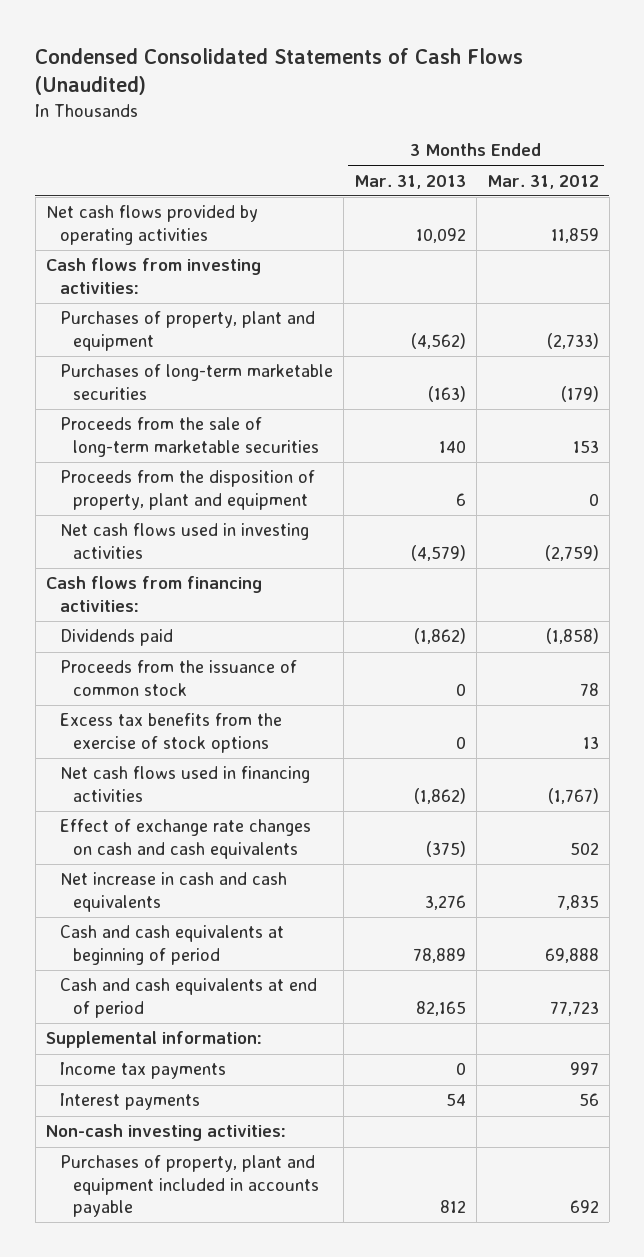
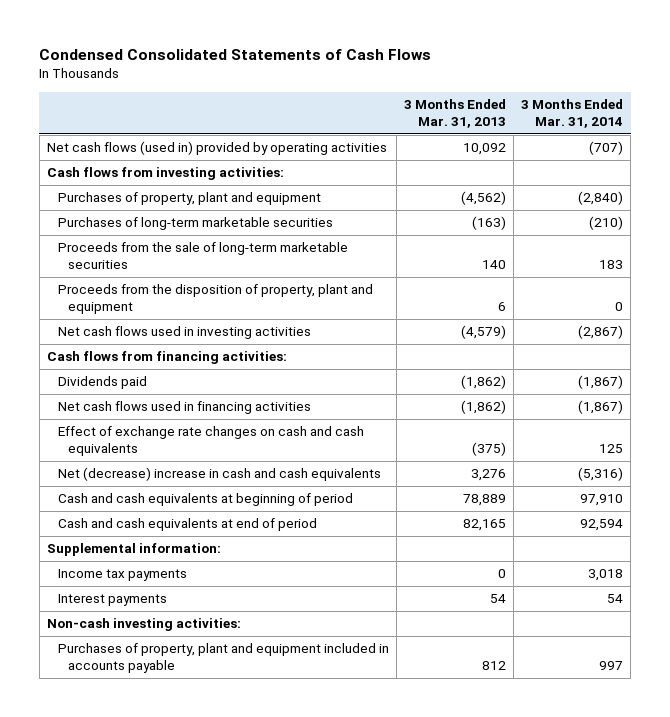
[35,47,524,95] Condensed Consolidated Statements of Cash Flows (Unaudited) -> [39,49,432,61] Condensed Consolidated Statements of Cash Flows
[486,174,599,189] Mar. 31, 2012 -> none
none -> [521,99,624,128] 3 Months Ended Mar. 31, 2014
[45,205,258,245] Net cash flows provided by operating activities -> [47,141,388,156] Net cash flows (used in) provided by operating activities
[59,660,297,696] Proceeds from the issuance of common stock -> none
[59,713,282,753] Excess tax benefits from the exercise of stock options -> none
[59,872,287,912] Net increase in cash and cash equivalents -> [57,467,381,482] Net (decrease) increase in cash and cash equivalents

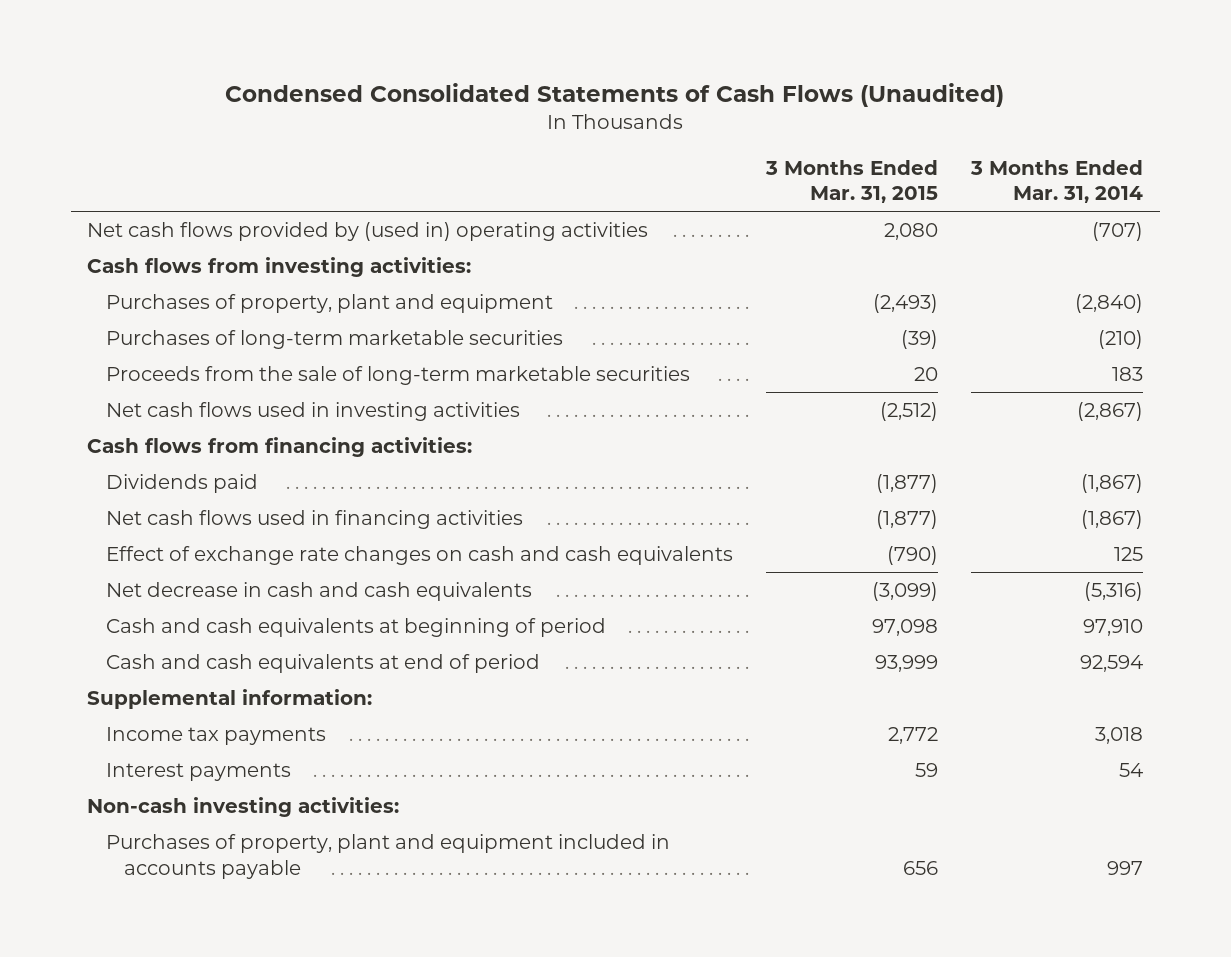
[39,49,432,61] Condensed Consolidated Statements of Cash Flows -> [225,82,1005,107] Condensed Consolidated Statements of Cash Flows (Unaudited)
[403,99,506,128] 3 Months Ended Mar. 31, 2013 -> none
none -> [765,159,939,204] 3 Months Ended Mar. 31, 2015
[47,141,388,156] Net cash flows (used in) provided by operating activities -> [87,222,649,242] Net cash flows provided by (used in) operating activities
[57,284,373,315] Proceeds from the disposition of property, plant and equipment -> none
[57,467,381,482] Net (decrease) increase in cash and cash equivalents -> [105,582,532,602] Net decrease in cash and cash equivalents

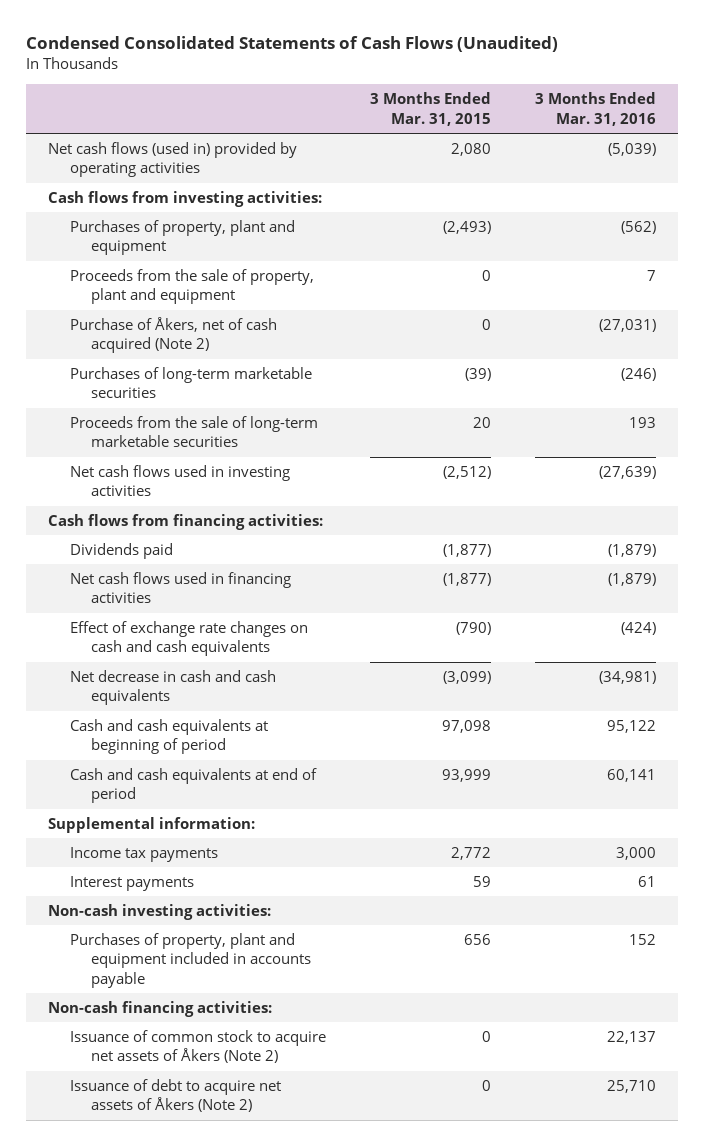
[970,159,1144,204] 3 Months Ended Mar. 31, 2014 -> none
none -> [535,92,657,126] 3 Months Ended Mar. 31, 2016
[87,222,649,242] Net cash flows provided by (used in) operating activities -> [48,142,298,178] Net cash flows (used in) provided by operating activities
none -> [69,269,314,305] Proceeds from the sale of property, plant and equipment
none -> [69,317,277,354] Purchase of Åkers, net of cash acquired (Note 2)
none -> [48,1001,273,1018] Non-cash financing activities:
none -> [69,1030,326,1064] Issuance of common stock to acquire net assets of Åkers (Note 2)
none -> [69,1079,281,1113] Issuance of debt to acquire net assets of Åkers (Note 2)

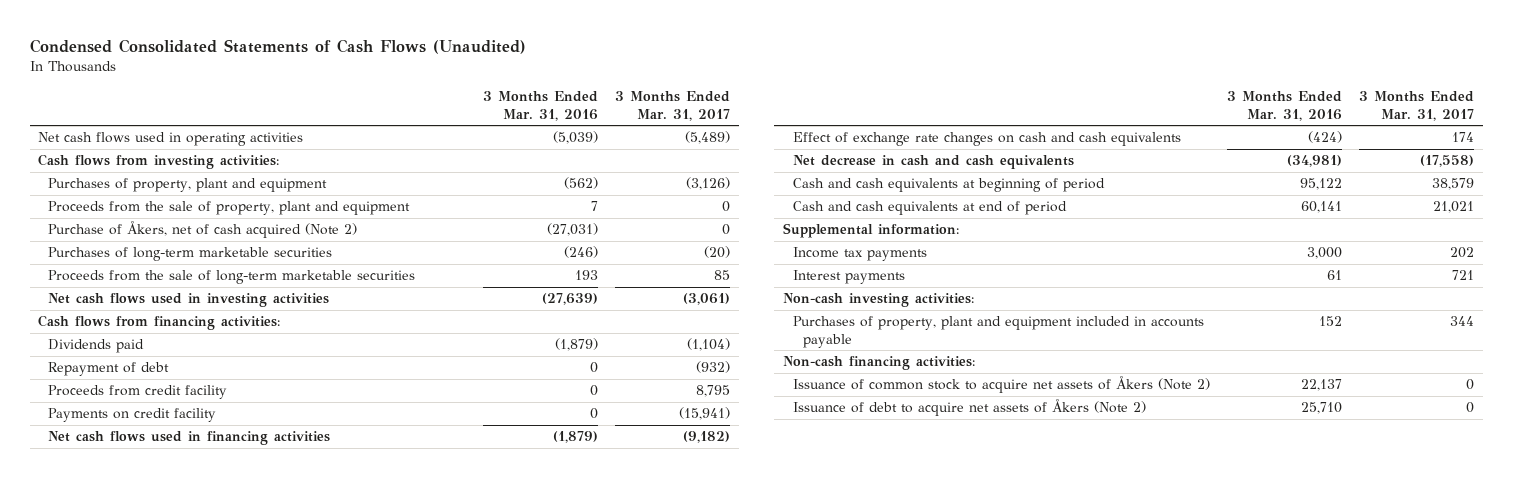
[369,92,491,126] 3 Months Ended Mar. 31, 2015 -> none
none -> [614,91,730,121] 3 Months Ended Mar. 31, 2017
[48,142,298,178] Net cash flows (used in) provided by operating activities -> [38,132,304,147] Net cash flows used in operating activities
none -> [48,362,170,377] Repayment of debt
none -> [48,385,228,400] Proceeds from credit facility
none -> [48,408,217,423] Payments on credit facility

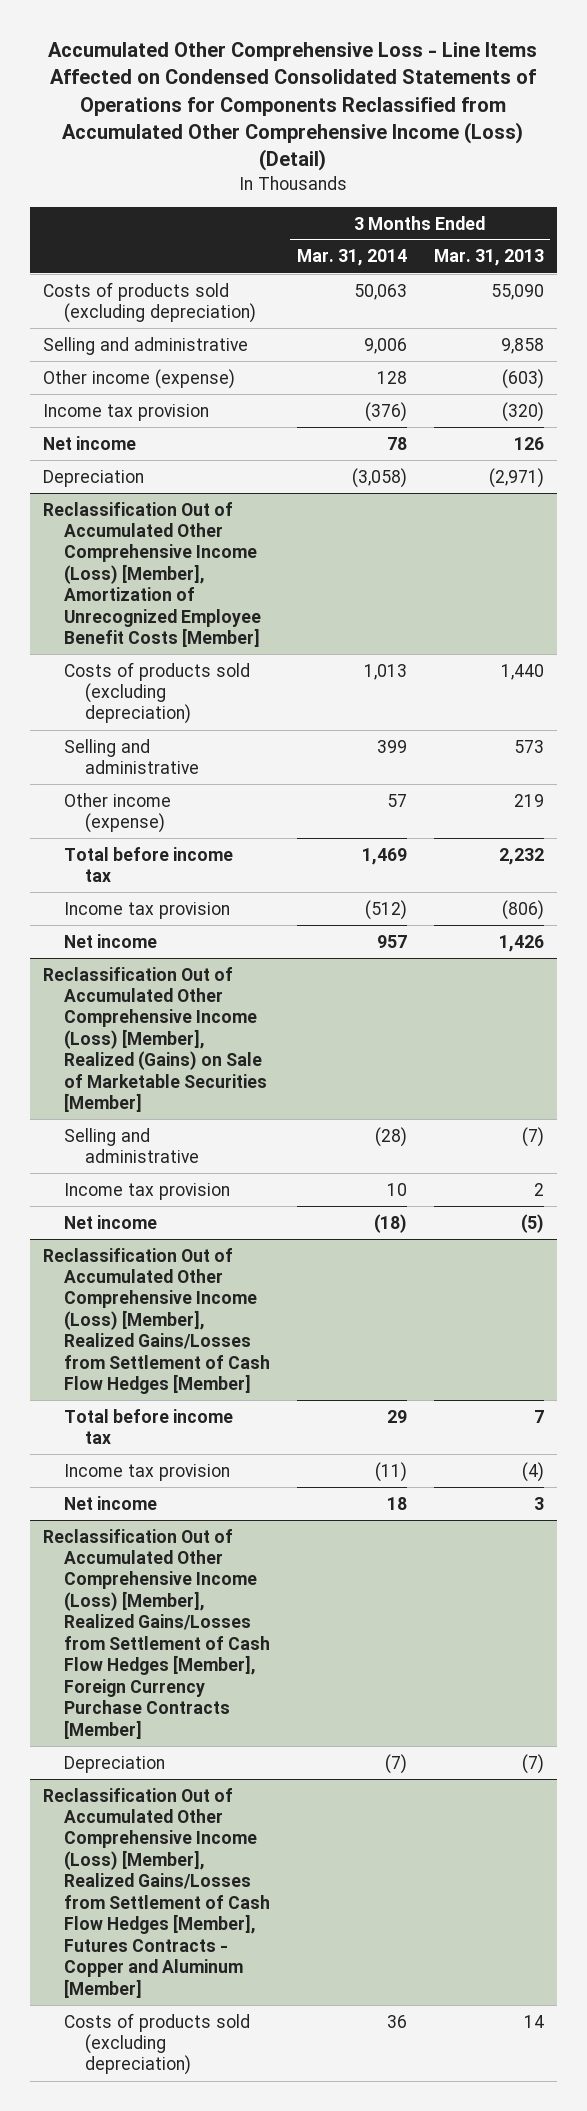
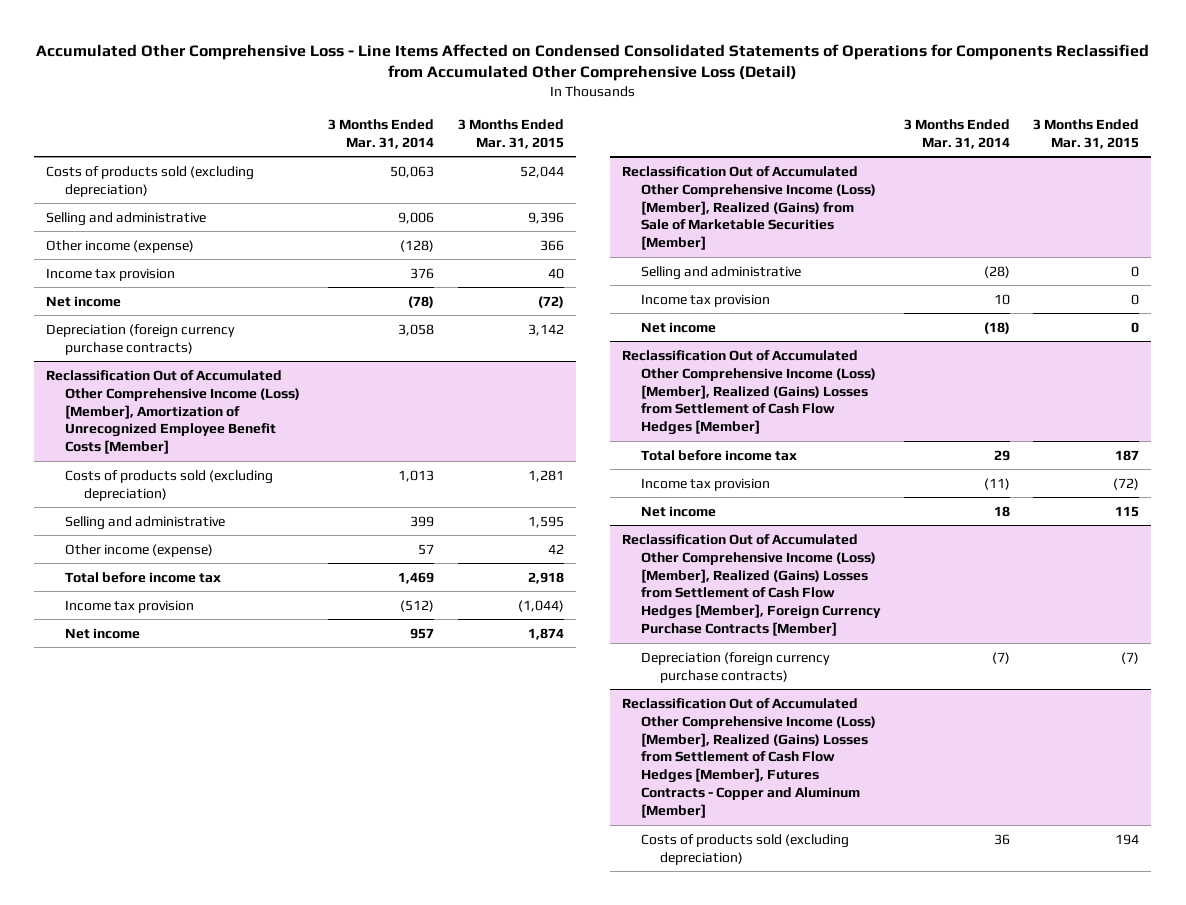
[48,42,538,171] Accumulated Other Comprehensive Loss - Line Items Affected on Condensed Consolidated Statements of Operations for Components Reclassified from Accumulated Other Comprehensive Income (Loss) (Detail) -> [35,43,1149,82] Accumulated Other Comprehensive Loss - Line Items Affected on Condensed Consolidated Statements of Operations for Components Reclassified from Accumulated Other Comprehensive Loss (Detail)
[433,249,544,267] Mar. 31, 2013 -> none
none -> [457,118,564,149] 3 Months Ended Mar. 31, 2015
[377,370,408,384] 128 -> [399,239,434,252] (128)
[365,401,408,422] (376) -> [409,267,434,279] 376
[387,436,408,450] 78 -> [407,295,434,308] (78)
[43,469,145,487] Depreciation -> [46,323,236,355] Depreciation (foreign currency purchase contracts)
[352,467,408,488] (3,058) -> [397,323,434,336] 3,058
[43,966,268,1113] Reclassification Out of Accumulated Other Comprehensive Income (Loss) [Member], Realized (Gains) on Sale of Marketable Securities [Member] -> [622,165,876,251] Reclassification Out of Accumulated Other Comprehensive Income (Loss) [Member], Realized (Gains) from Sale of Marketable Securities [Member]
[43,1247,271,1395] Reclassification Out of Accumulated Other Comprehensive Income (Loss) [Member], Realized Gains/Losses from Settlement of Cash Flow Hedges [Member] -> [622,349,876,436] Reclassification Out of Accumulated Other Comprehensive Income (Loss) [Member], Realized (Gains) Losses from Settlement of Cash Flow Hedges [Member]
[43,1528,271,1739] Reclassification Out of Accumulated Other Comprehensive Income (Loss) [Member], Realized Gains/Losses from Settlement of Cash Flow Hedges [Member], Foreign Currency Purchase Contracts [Member] -> [622,533,881,637] Reclassification Out of Accumulated Other Comprehensive Income (Loss) [Member], Realized (Gains) Losses from Settlement of Cash Flow Hedges [Member], Foreign Currency Purchase Contracts [Member]
[64,1755,166,1773] Depreciation -> [640,651,830,683] Depreciation (foreign currency purchase contracts)
[43,1787,271,1998] Reclassification Out of Accumulated Other Comprehensive Income (Loss) [Member], Realized Gains/Losses from Settlement of Cash Flow Hedges [Member], Futures Contracts - Copper and Aluminum [Member] -> [622,697,876,819] Reclassification Out of Accumulated Other Comprehensive Income (Loss) [Member], Realized (Gains) Losses from Settlement of Cash Flow Hedges [Member], Futures Contracts - Copper and Aluminum [Member]

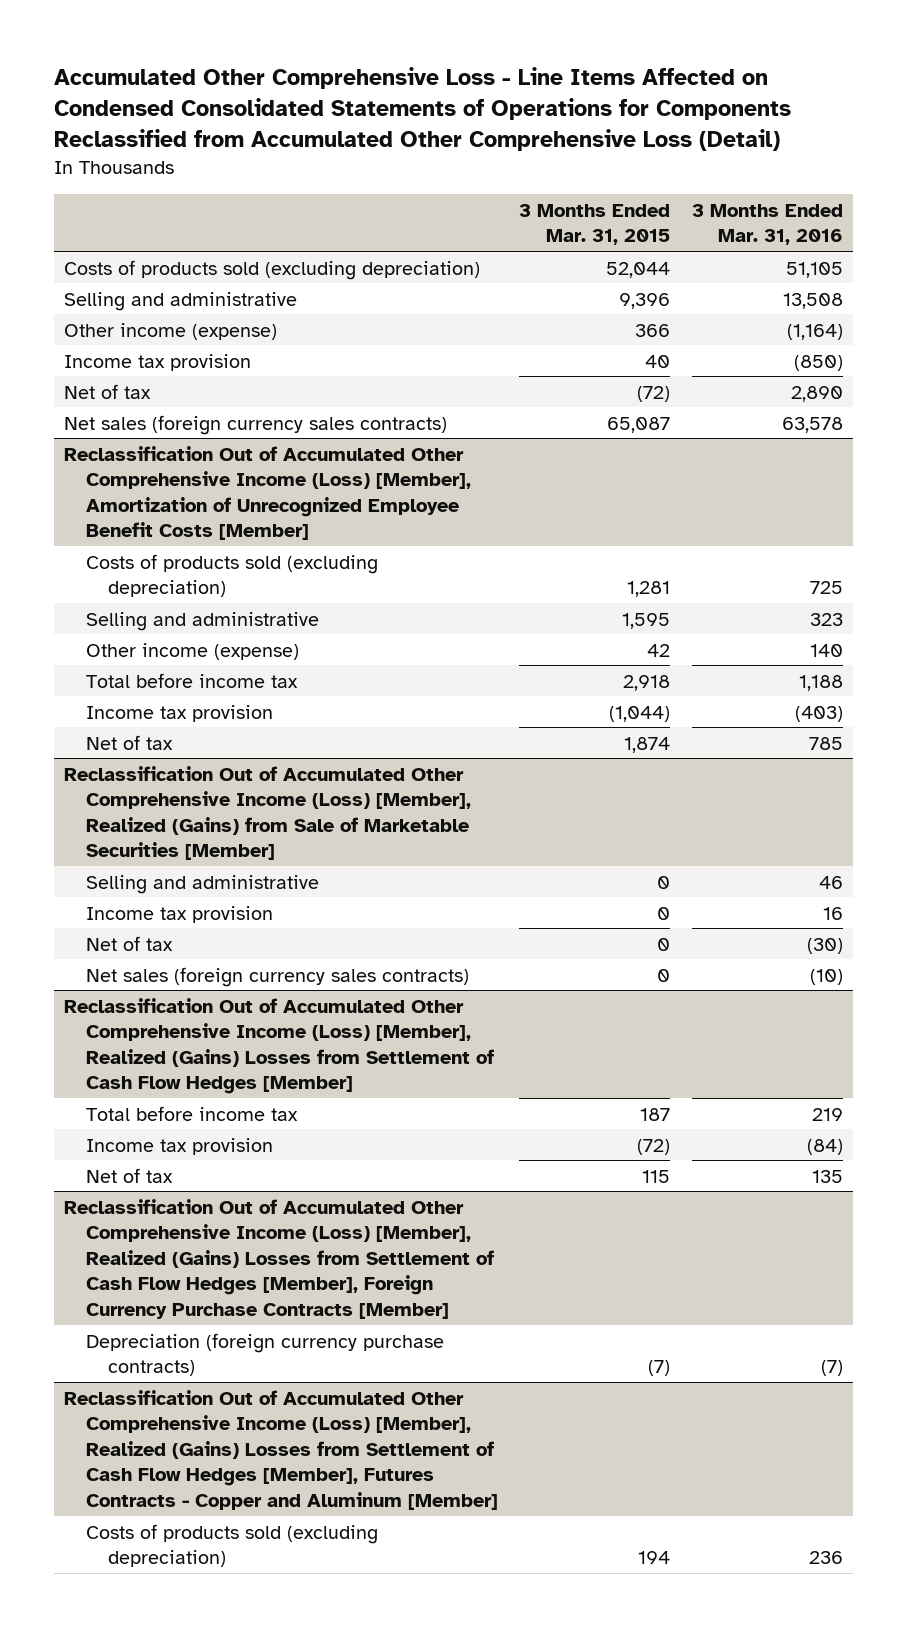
[327,118,434,149] 3 Months Ended Mar. 31, 2014 -> none
none -> [691,203,843,246] 3 Months Ended Mar. 31, 2016
[46,323,236,355] Depreciation (foreign currency purchase contracts) -> none
[46,295,122,307] Net income -> [64,383,152,399] Net of tax
none -> [64,414,448,435] Net sales (foreign currency sales contracts)
[65,627,141,639] Net income -> [86,734,174,750] Net of tax
[640,321,716,333] Net income -> [86,935,174,951] Net of tax
none -> [86,966,470,987] Net sales (foreign currency sales contracts)
[640,505,716,517] Net income -> [86,1167,174,1183] Net of tax

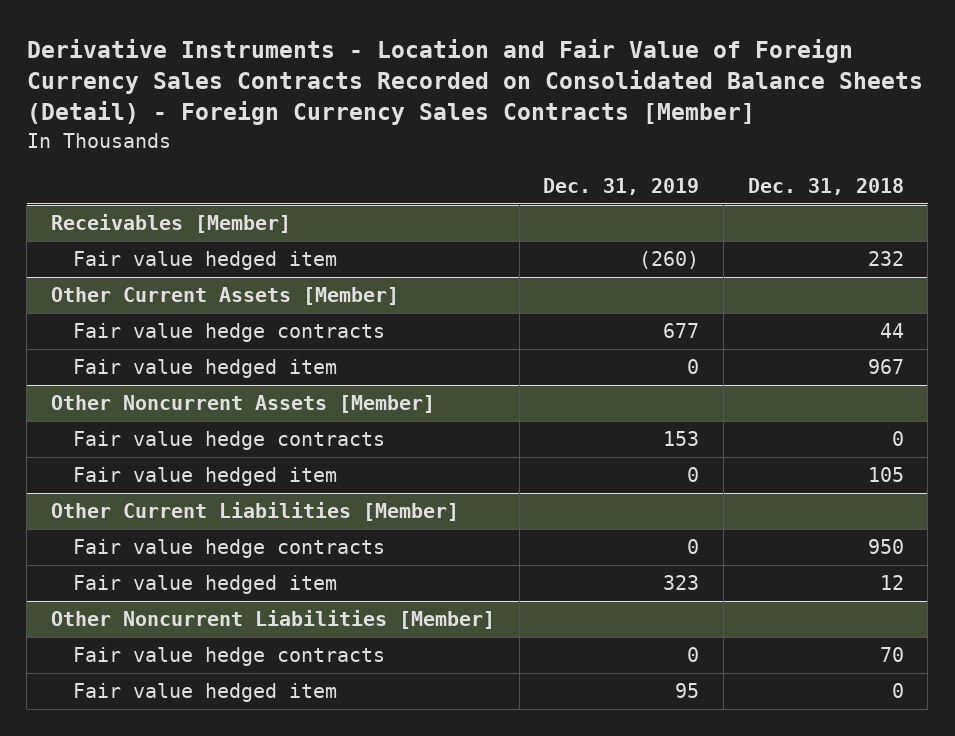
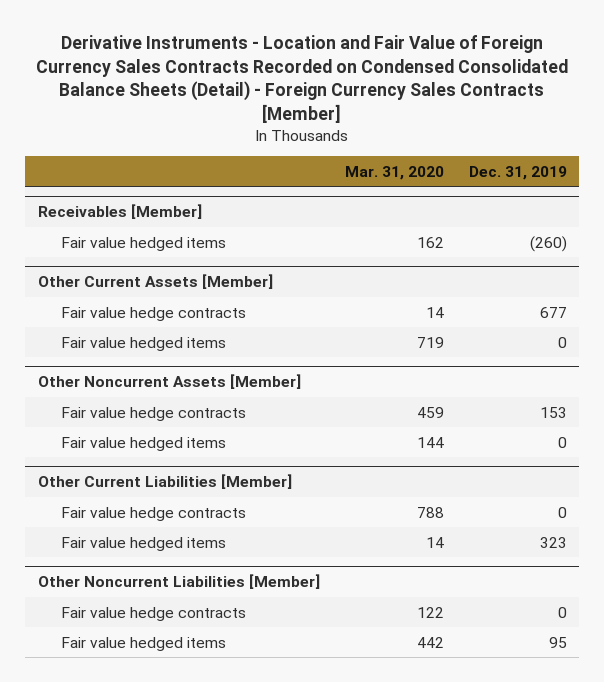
[26,39,923,126] Derivative Instruments - Location and Fair Value of Foreign Currency Sales Contracts Recorded on Consolidated Balance Sheets (Detail) - Foreign Currency Sales Contracts [Member] -> [36,35,569,124] Derivative Instruments - Location and Fair Value of Foreign Currency Sales Contracts Recorded on Condensed Consolidated Balance Sheets (Detail) - Foreign Currency Sales Contracts [Member]
[747,177,904,195] Dec. 31, 2018 -> none
none -> [344,165,444,180] Mar. 31, 2020
[72,251,337,271] Fair value hedged item -> [60,236,226,251] Fair value hedged items
[72,359,337,379] Fair value hedged item -> [60,336,226,351] Fair value hedged items
[72,467,337,487] Fair value hedged item -> [60,436,226,451] Fair value hedged items
[72,575,337,595] Fair value hedged item -> [60,536,226,551] Fair value hedged items
[72,683,337,703] Fair value hedged item -> [60,636,226,651] Fair value hedged items

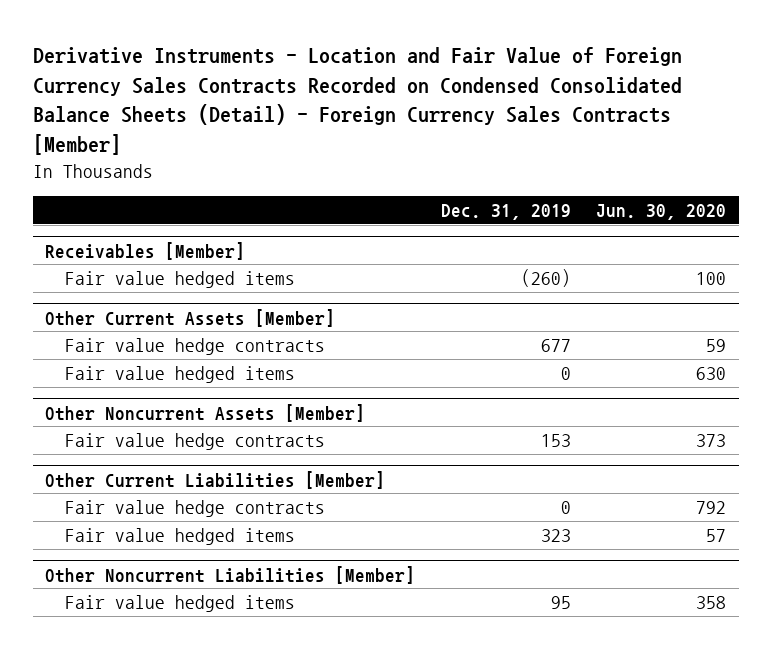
[344,165,444,180] Mar. 31, 2020 -> none
none -> [596,203,727,220] Jun. 30, 2020
[60,436,226,451] Fair value hedged items -> none
[60,606,246,621] Fair value hedge contracts -> none

